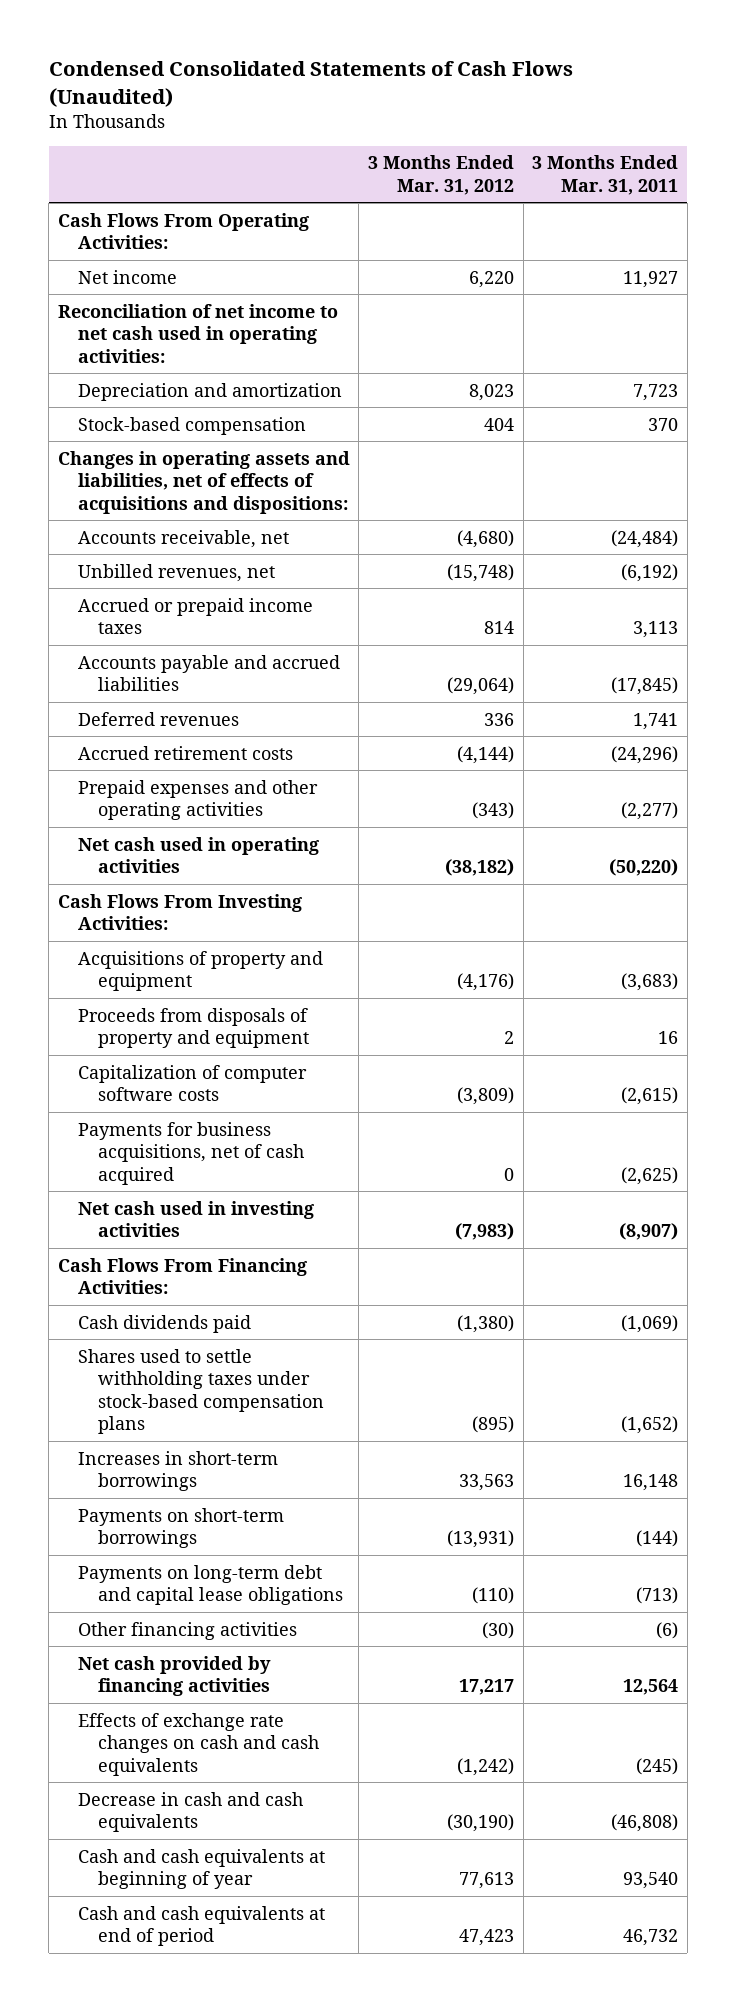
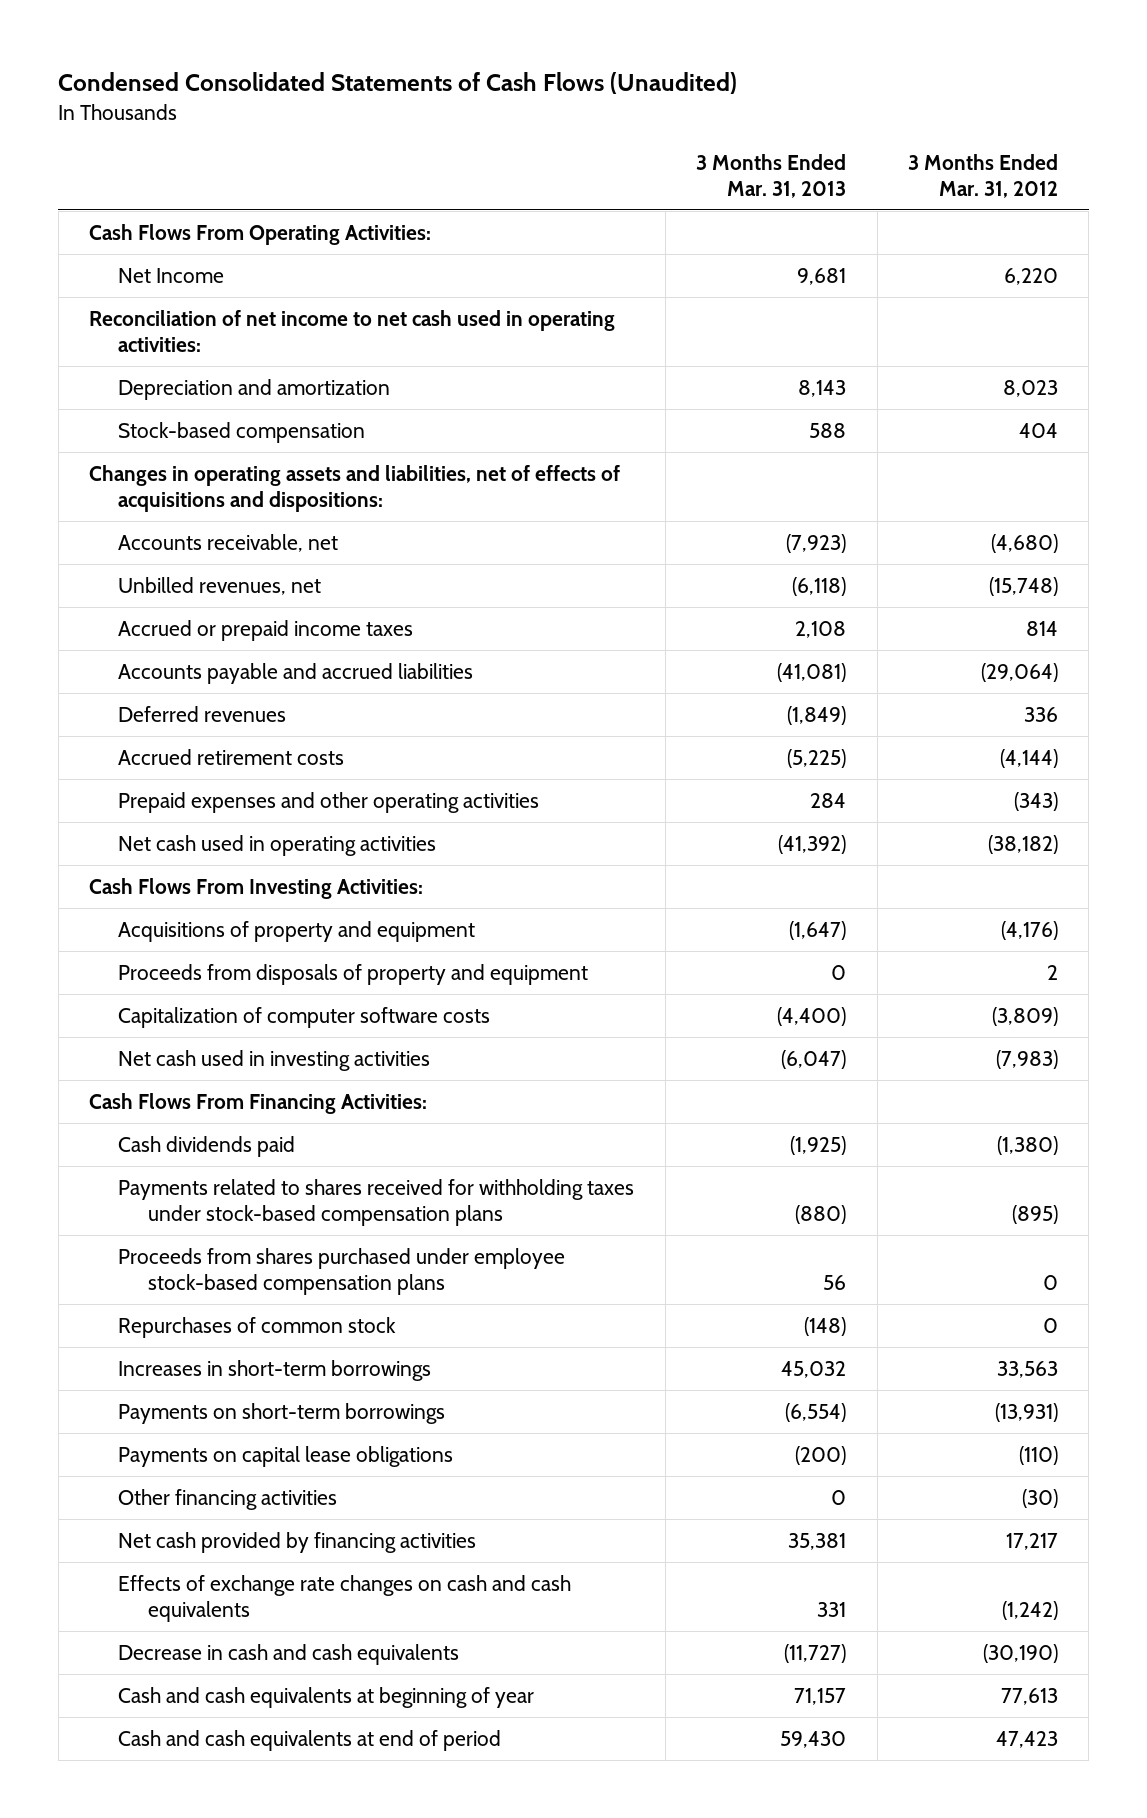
[532,155,679,195] 3 Months Ended Mar. 31, 2011 -> none
none -> [696,153,847,198] 3 Months Ended Mar. 31, 2013
[77,269,177,284] Net income -> [118,267,225,283] Net Income
[77,1121,304,1185] Payments for business acquisitions, net of cash acquired -> none
[77,1348,324,1435] Shares used to settle withholding taxes under stock-based compensation plans -> [118,1178,635,1226] Payments related to shares received for withholding taxes under stock-based compensation plans
none -> [118,1247,566,1295] Proceeds from shares purchased under employee stock-based compensation plans
none -> [118,1316,397,1338] Repurchases of common stock
[77,1564,343,1606] Payments on long-term debt and capital lease obligations -> [118,1445,454,1467] Payments on capital lease obligations

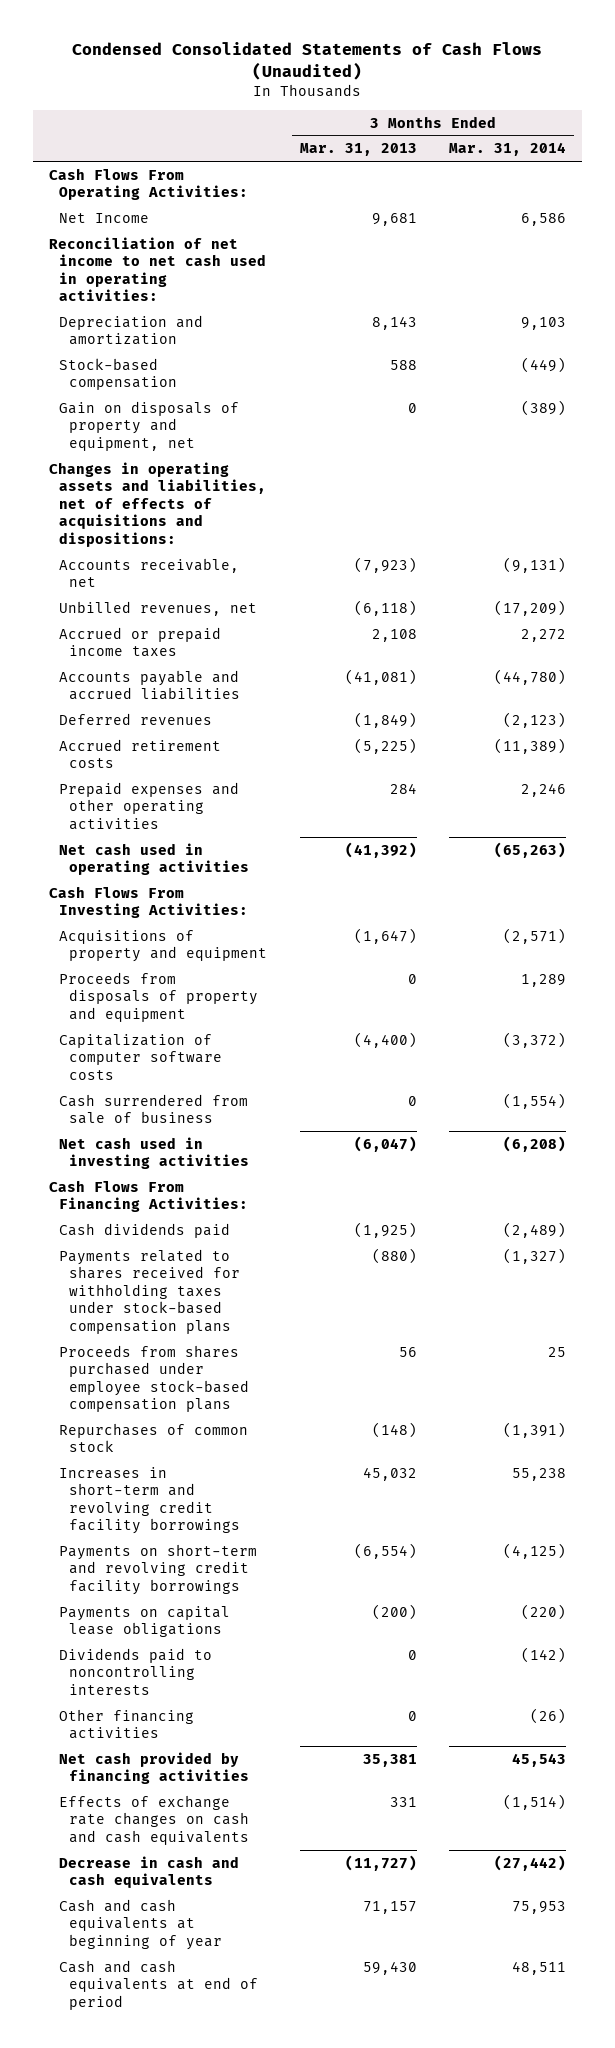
[907,153,1058,198] 3 Months Ended Mar. 31, 2012 -> none
none -> [448,142,566,157] Mar. 31, 2014
none -> [59,400,240,451] Gain on disposals of property and equipment, net
none -> [59,1093,249,1125] Cash surrendered from sale of business
[118,1359,432,1381] Increases in short-term borrowings -> [59,1466,241,1535] Increases in short-term and revolving credit facility borrowings
[118,1402,446,1424] Payments on short-term borrowings -> [59,1543,258,1595] Payments on short-term and revolving credit facility borrowings
none -> [59,1647,213,1695] Dividends paid to noncontrolling interests

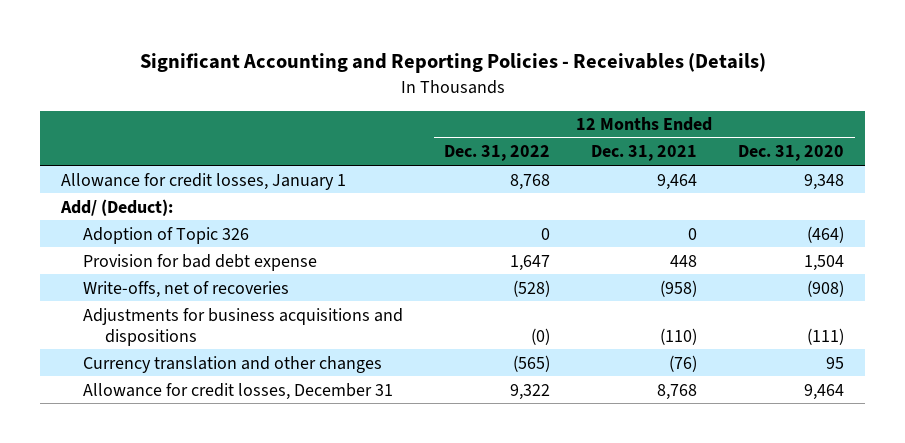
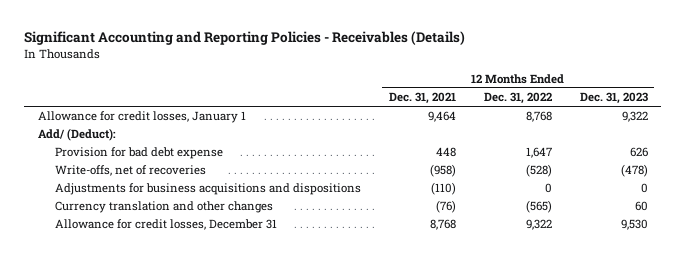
[738,145,845,162] Dec. 31, 2020 -> none
none -> [579,92,648,105] Dec. 31, 2023
[82,226,249,244] Adoption of Topic 326 -> none
[531,327,551,345] (0) -> [544,183,552,194] 0

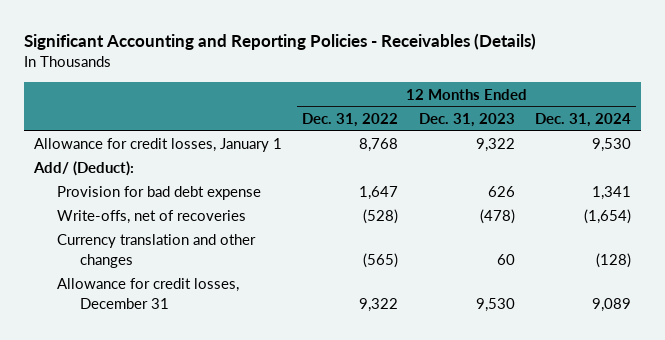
[389,92,457,105] Dec. 31, 2021 -> none
none -> [534,113,631,128] Dec. 31, 2024
[55,183,362,196] Adjustments for business acquisitions and dispositions -> none

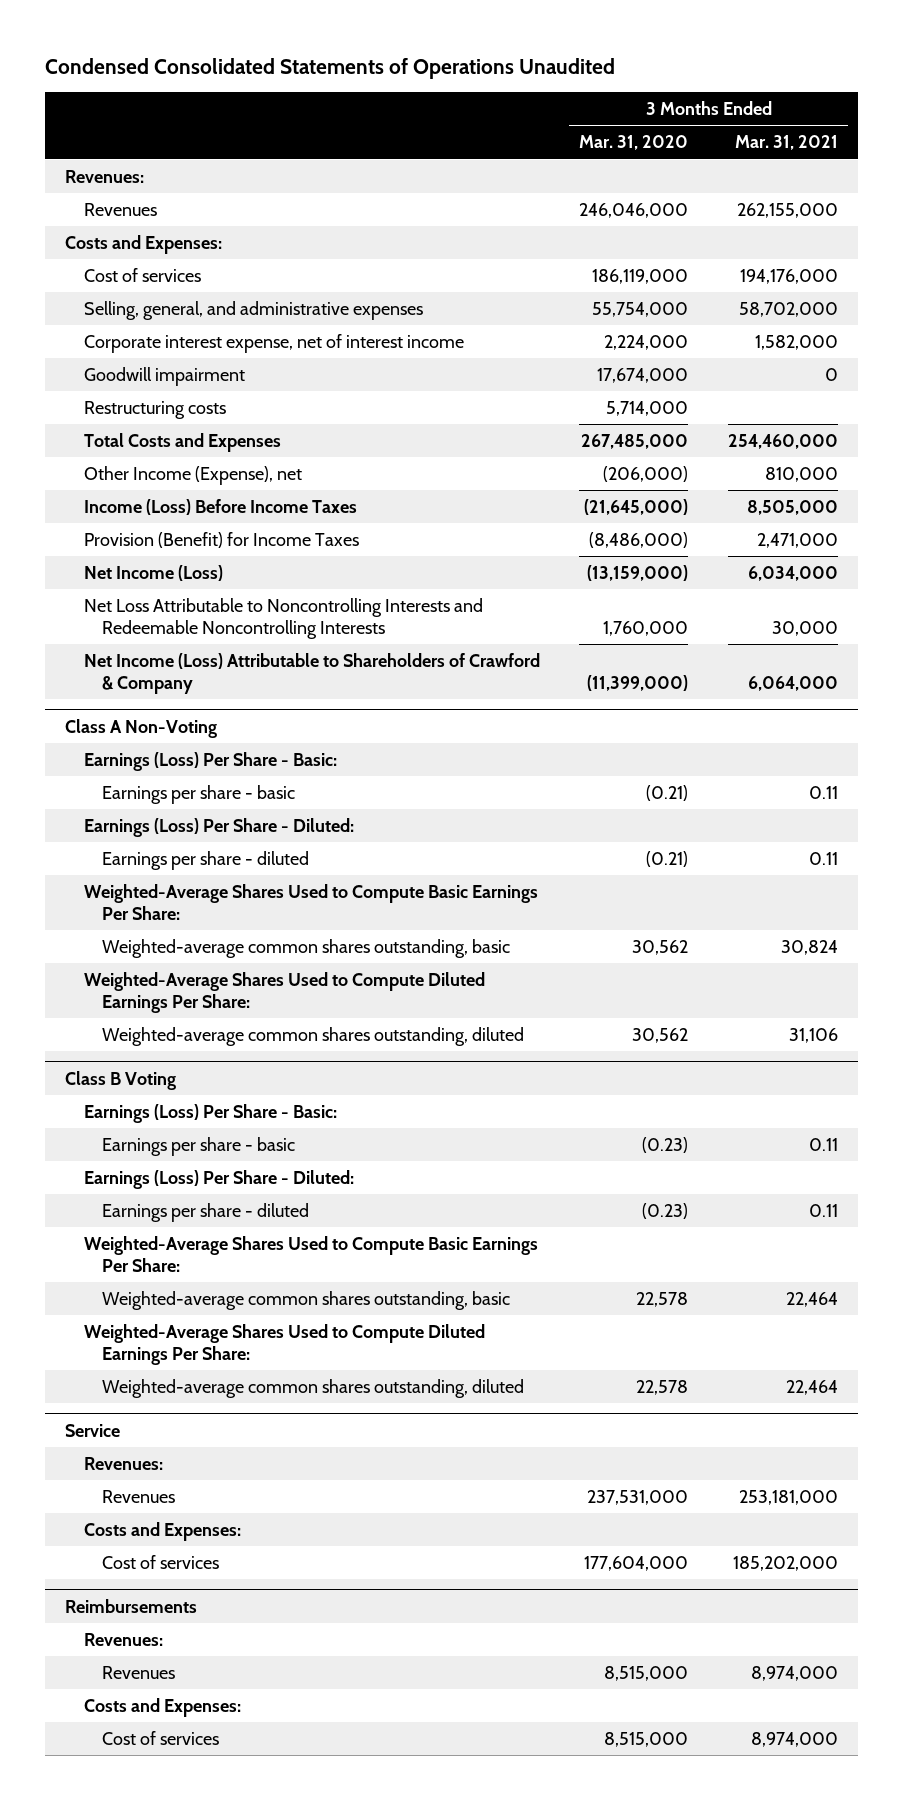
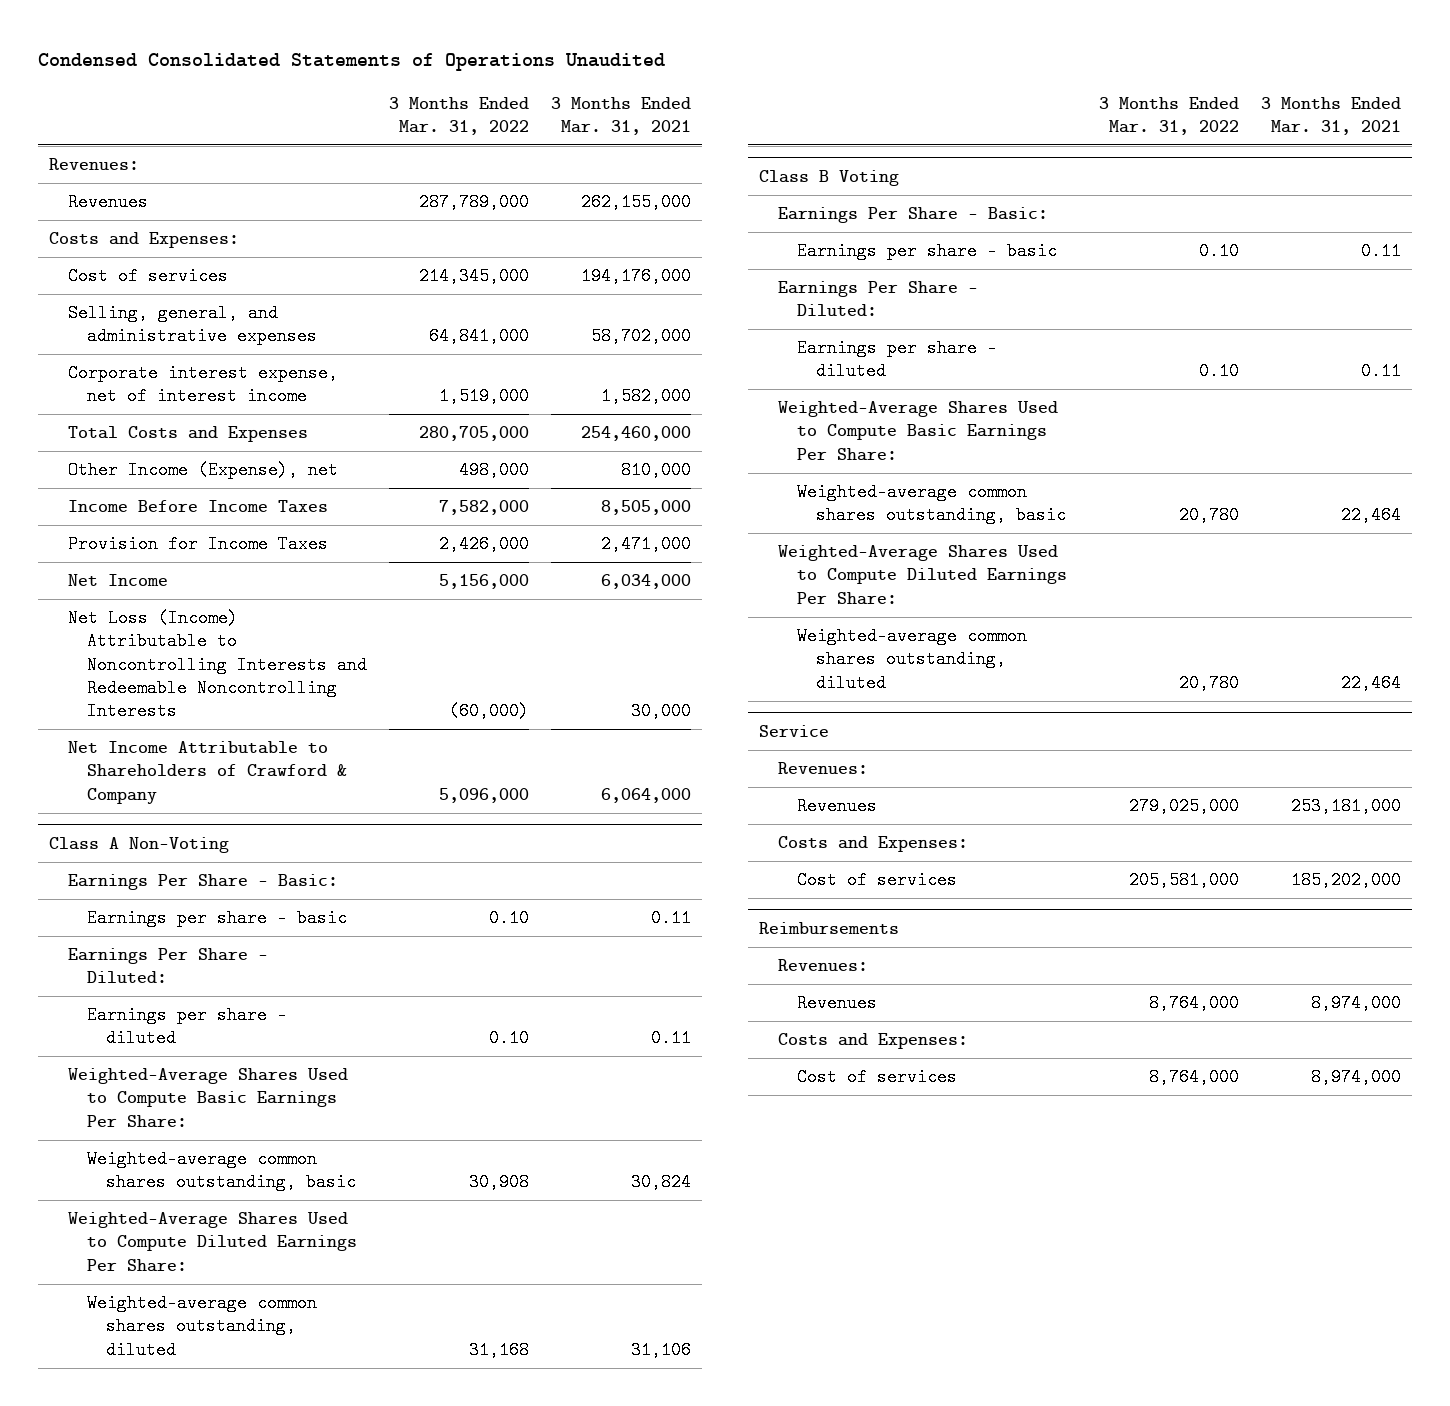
[579,135,689,151] Mar. 31, 2020 -> none
none -> [389,96,530,135] 3 Months Ended Mar. 31, 2022
[83,367,245,387] Goodwill impairment -> none
[83,401,226,420] Restructuring costs -> none
[83,499,357,516] Income (Loss) Before Income Taxes -> [67,500,328,514] Income Before Income Taxes
[83,532,359,549] Provision (Benefit) for Income Taxes -> [67,535,328,554] Provision for Income Taxes
[83,565,223,582] Net Income (Loss) -> [67,574,168,587] Net Income
[83,598,483,639] Net Loss Attributable to Noncontrolling Interests and Redeemable Noncontrolling Interests -> [67,609,367,721] Net Loss (Income) Attributable to Noncontrolling Interests and Redeemable Noncontrolling Interests
[83,653,540,694] Net Income (Loss) Attributable to Shareholders of Crawford & Company -> [67,741,347,804] Net Income Attributable to Shareholders of Crawford & Company
[83,752,337,772] Earnings (Loss) Per Share - Basic: -> [67,874,338,891] Earnings Per Share - Basic:
[83,818,354,838] Earnings (Loss) Per Share - Diluted: -> [67,948,268,984] Earnings Per Share - Diluted:
[83,1104,337,1124] Earnings (Loss) Per Share - Basic: -> [778,207,1049,224] Earnings Per Share - Basic:
[83,1170,354,1190] Earnings (Loss) Per Share - Diluted: -> [778,281,979,317] Earnings Per Share - Diluted:

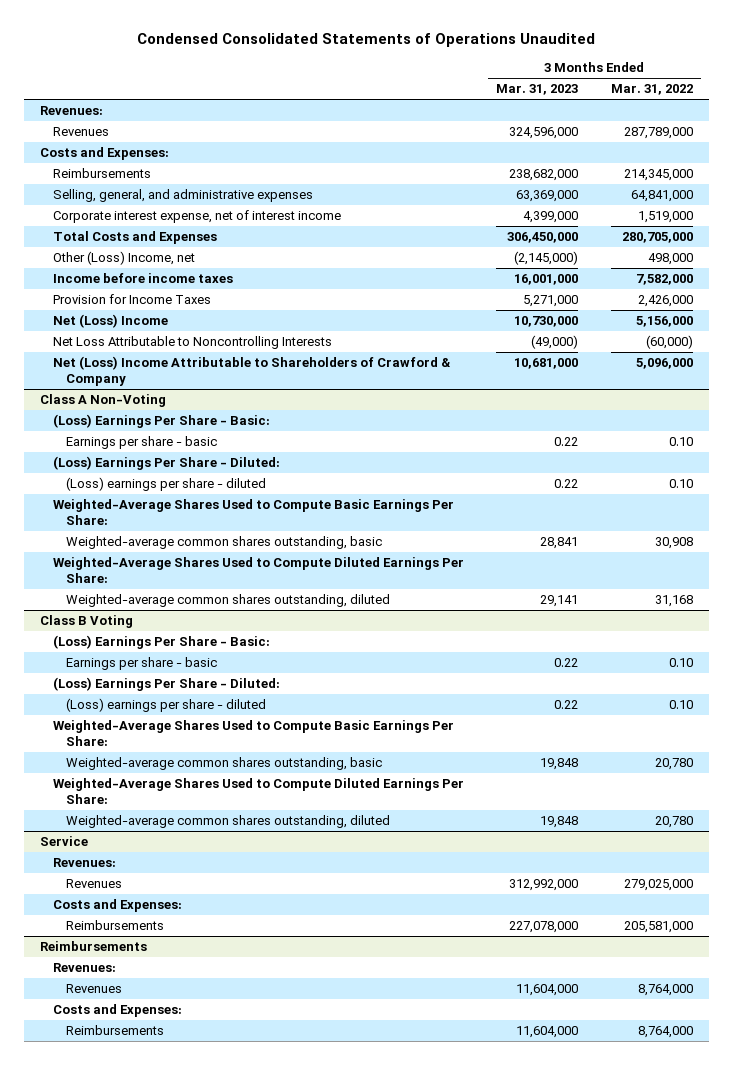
[551,96,692,135] 3 Months Ended Mar. 31, 2021 -> none
none -> [496,84,579,96] Mar. 31, 2023
[67,267,228,286] Cost of services -> [52,168,151,179] Reimbursements
[67,461,338,480] Other Income (Expense), net -> [52,251,195,266] Other (Loss) Income, net
[67,500,328,514] Income Before Income Taxes -> [52,273,233,284] Income before income taxes
[67,574,168,587] Net Income -> [52,314,168,329] Net (Loss) Income
[67,609,367,721] Net Loss (Income) Attributable to Noncontrolling Interests and Redeemable Noncontrolling Interests -> [52,336,332,350] Net Loss Attributable to Noncontrolling Interests
[67,741,347,804] Net Income Attributable to Shareholders of Crawford & Company -> [52,356,451,387] Net (Loss) Income Attributable to Shareholders of Crawford & Company
[67,874,338,891] Earnings Per Share - Basic: -> [52,414,270,429] (Loss) Earnings Per Share - Basic:
[67,948,268,984] Earnings Per Share - Diluted: -> [52,456,280,471] (Loss) Earnings Per Share - Diluted:
[86,1006,287,1048] Earnings per share - diluted -> [65,477,266,492] (Loss) earnings per share - diluted
[778,207,1049,224] Earnings Per Share - Basic: -> [52,635,270,650] (Loss) Earnings Per Share - Basic:
[778,281,979,317] Earnings Per Share - Diluted: -> [52,677,280,692] (Loss) Earnings Per Share - Diluted:
[796,339,997,381] Earnings per share - diluted -> [65,698,266,713] (Loss) earnings per share - diluted
[796,871,957,890] Cost of services -> [65,920,164,931] Reimbursements
[796,1068,957,1087] Cost of services -> [65,1025,164,1036] Reimbursements

